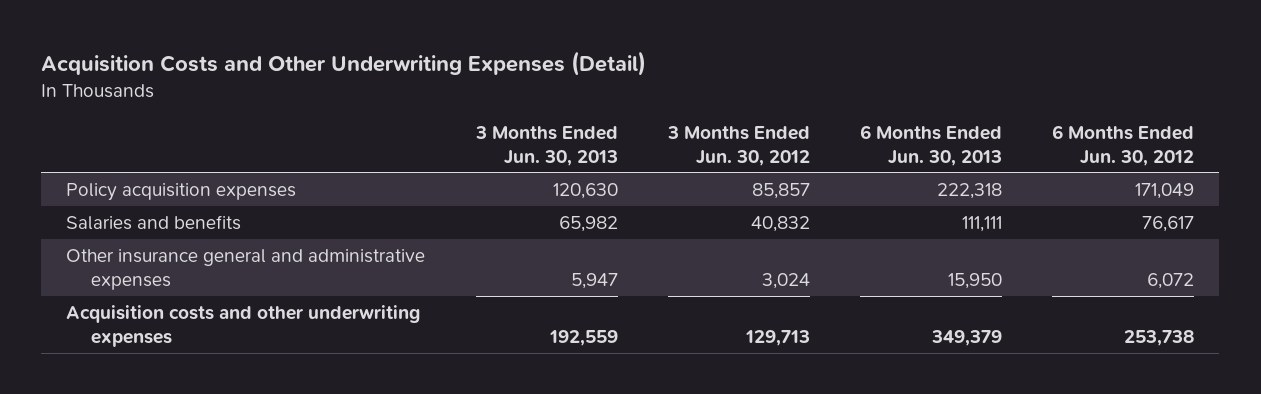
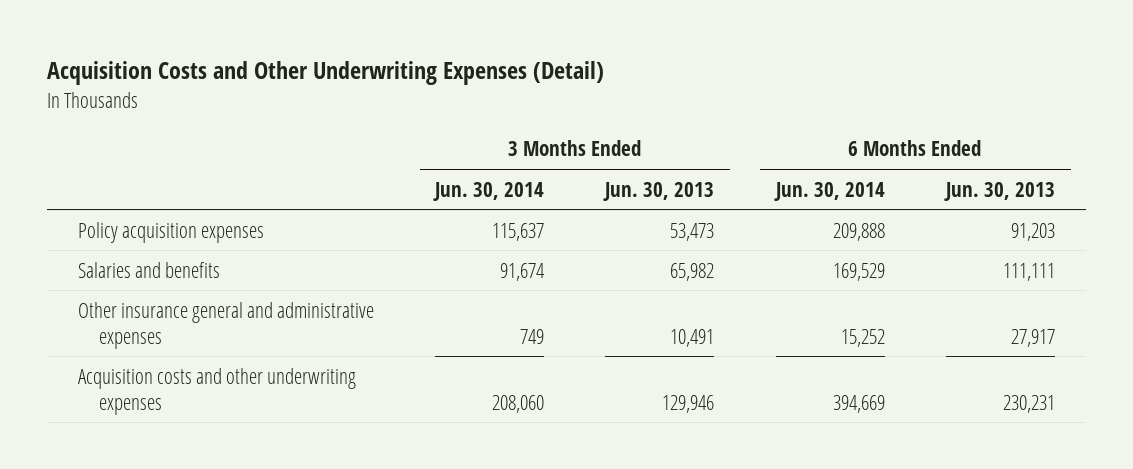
[666,125,810,166] 3 Months Ended Jun. 30, 2012 -> none
[1052,124,1195,166] 6 Months Ended Jun. 30, 2012 -> none
none -> [432,181,544,201] Jun. 30, 2014
none -> [773,181,885,201] Jun. 30, 2014
[552,182,618,199] 120,630 -> [670,222,715,241] 53,473
[937,182,1003,199] 222,318 -> [1011,222,1056,241] 91,203
[570,272,618,289] 5,947 -> [670,328,715,347] 10,491
[948,272,1003,289] 15,950 -> [1011,328,1056,347] 27,917
[548,329,618,346] 192,559 -> [662,394,715,413] 129,946
[931,329,1003,346] 349,379 -> [1003,394,1056,413] 230,231

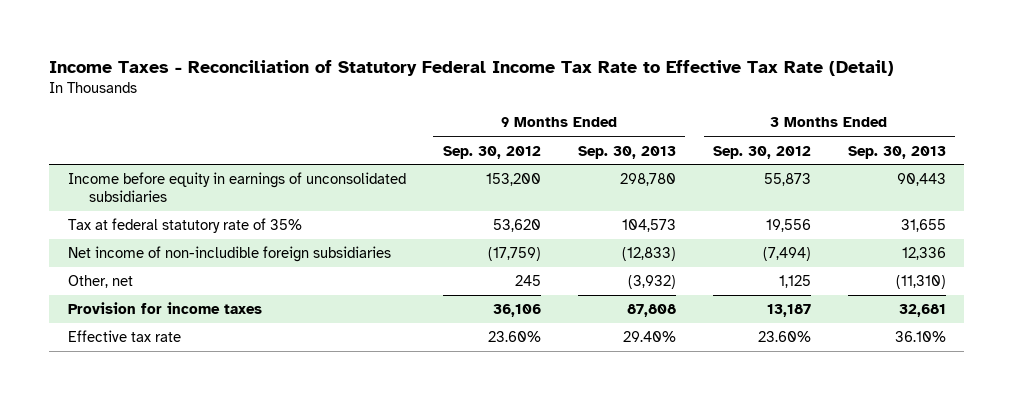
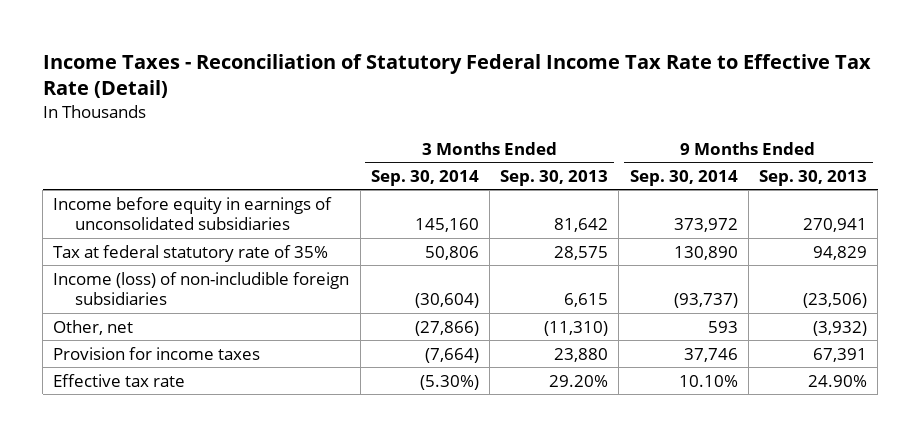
[442,145,541,159] Sep. 30, 2012 -> none
[712,145,811,159] Sep. 30, 2012 -> none
none -> [370,169,479,186] Sep. 30, 2014
none -> [629,169,738,186] Sep. 30, 2014
[619,173,676,187] 298,780 -> [803,218,868,233] 270,941
[896,173,946,187] 90,443 -> [554,218,609,233] 81,642
[621,219,676,233] 104,573 -> [813,245,868,260] 94,829
[900,219,946,233] 31,655 -> [554,245,609,260] 28,575
[67,246,391,263] Net income of non-includible foreign subsidiaries -> [53,271,350,306] Income (loss) of non-includible foreign subsidiaries
[621,247,676,262] (12,833) -> [803,293,868,309] (23,506)
[901,247,946,261] 12,336 -> [564,293,609,308] 6,615
[626,304,676,318] 87,808 -> [813,347,868,362] 67,391
[898,304,946,318] 32,681 -> [554,347,609,362] 23,880
[622,331,676,343] 29.40% -> [808,374,868,387] 24.90%
[894,331,946,343] 36.10% -> [549,374,609,387] 29.20%

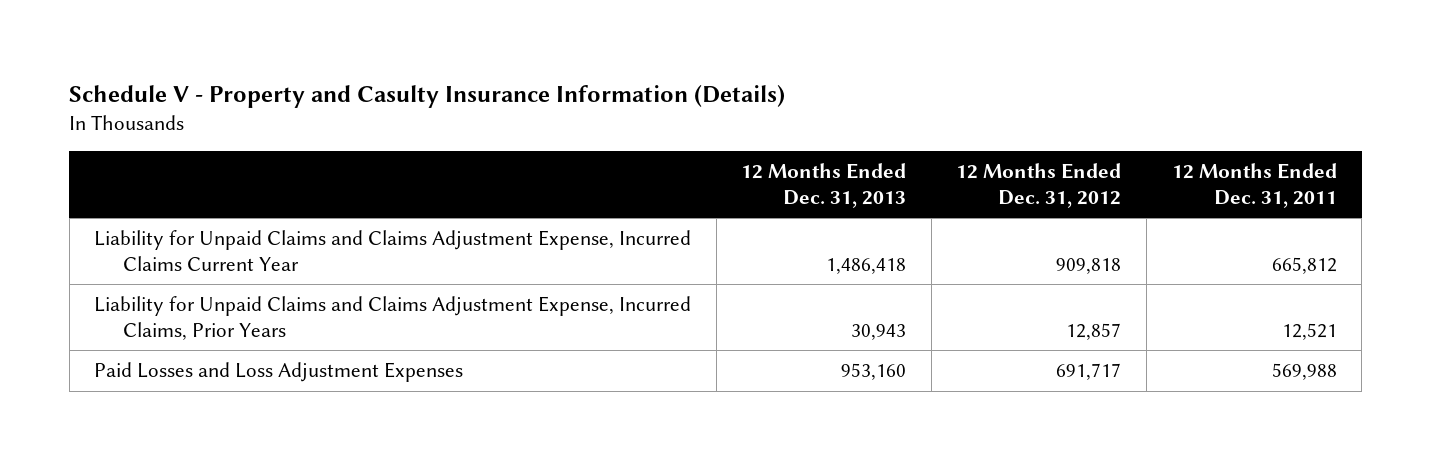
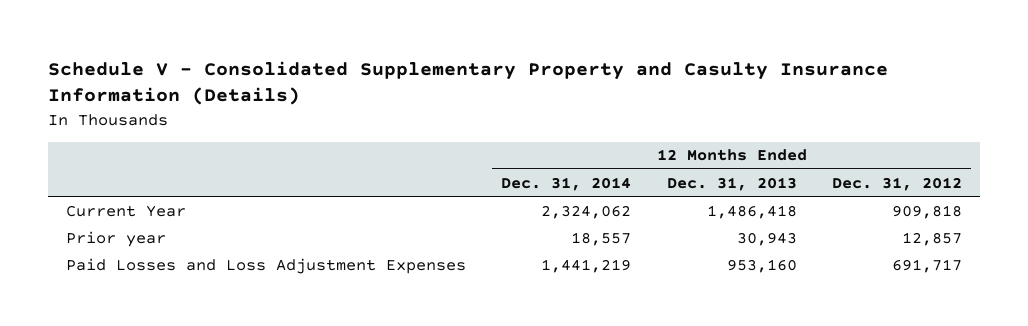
[69,84,786,108] Schedule V - Property and Casulty Insurance Information (Details) -> [47,60,888,106] Schedule V - Consolidated Supplementary Property and Casulty Insurance Information (Details)
[1171,163,1337,208] 12 Months Ended Dec. 31, 2011 -> none
none -> [501,176,632,191] Dec. 31, 2014
[94,230,692,271] Liability for Unpaid Claims and Claims Adjustment Expense, Incurred Claims Current Year -> [65,204,186,217] Current Year
[94,296,692,340] Liability for Unpaid Claims and Claims Adjustment Expense, Incurred Claims, Prior Years -> [65,230,166,247] Prior year

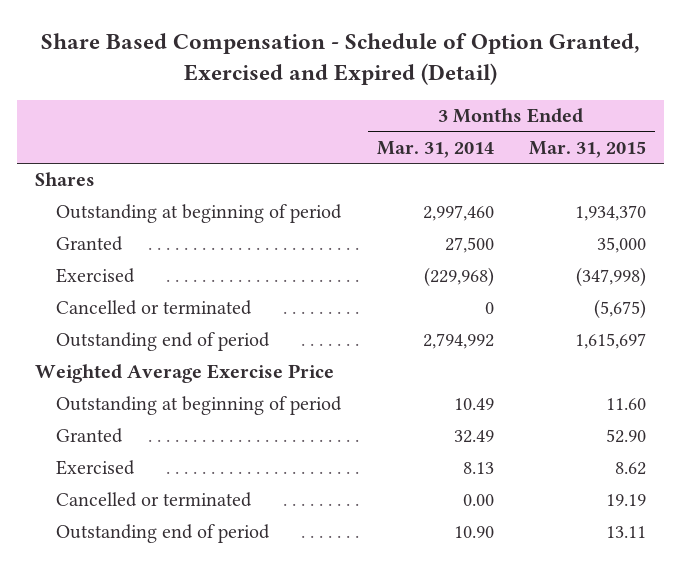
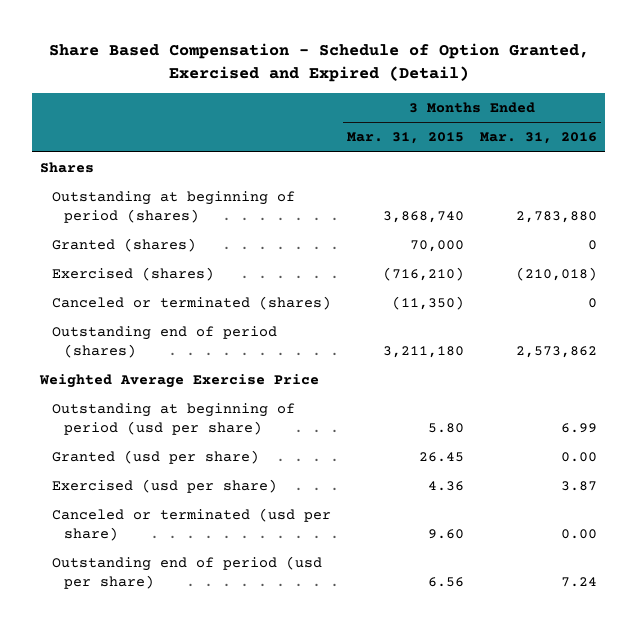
[376,140,494,158] Mar. 31, 2014 -> none
none -> [480,132,598,145] Mar. 31, 2016
[55,204,342,224] Outstanding at beginning of period -> [51,191,295,223] Outstanding at beginning of period (shares)
[575,205,647,222] 1,934,370 -> [383,210,465,223] 3,868,740
[55,236,123,252] Granted -> [51,238,196,253] Granted (shares)
[597,237,647,254] 35,000 -> [410,240,465,253] 70,000
[55,268,135,284] Exercised -> [51,267,214,282] Exercised (shares)
[576,267,647,288] (347,998) -> [383,267,465,282] (716,210)
[55,300,252,316] Cancelled or terminated -> [51,296,331,311] Canceled or terminated (shares)
[594,299,647,320] (5,675) -> [392,296,465,311] (11,350)
[55,332,270,352] Outstanding end of period -> [51,326,277,358] Outstanding end of period (shares)
[575,333,647,350] 1,615,697 -> [383,345,465,358] 3,211,180
[55,396,342,416] Outstanding at beginning of period -> [51,403,295,435] Outstanding at beginning of period (usd per share)
[606,398,647,411] 11.60 -> [428,422,465,433] 5.80
[55,428,123,444] Granted -> [51,450,259,465] Granted (usd per share)
[606,429,647,444] 52.90 -> [419,452,465,463] 26.45
[55,460,135,476] Exercised -> [51,479,277,494] Exercised (usd per share)
[615,462,647,476] 8.62 -> [428,481,465,492] 4.36
[55,492,252,508] Cancelled or terminated -> [51,508,331,541] Canceled or terminated (usd per share)
[606,494,647,507] 19.19 -> [428,528,465,539] 9.60
[55,524,270,544] Outstanding end of period -> [51,556,322,589] Outstanding end of period (usd per share)
[606,526,647,539] 13.11 -> [428,576,465,587] 6.56

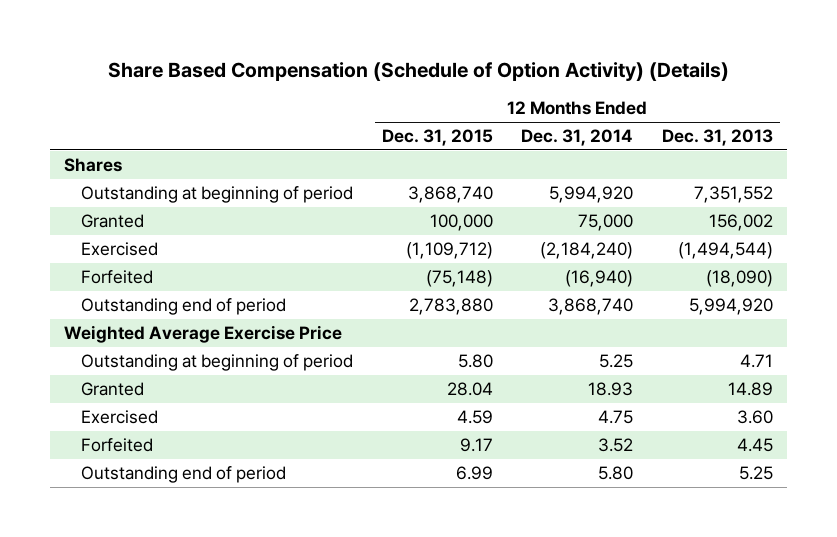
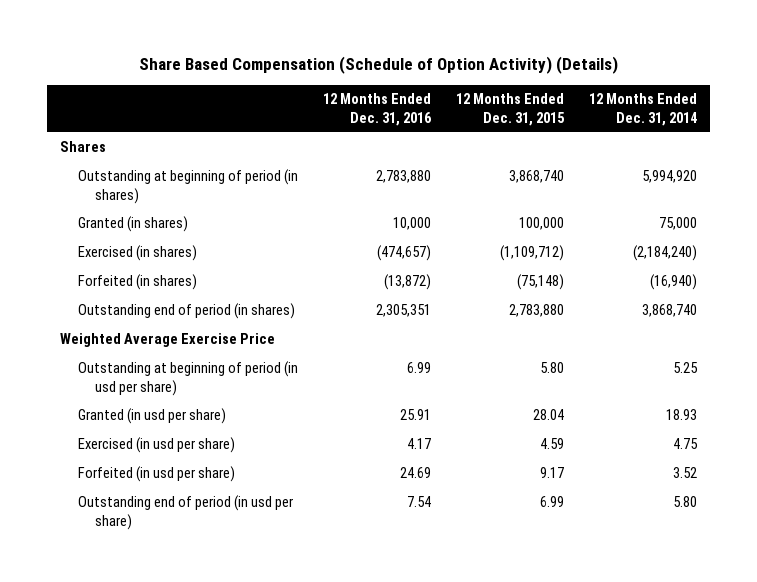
[661,129,773,147] Dec. 31, 2013 -> none
none -> [322,93,432,126] 12 Months Ended Dec. 31, 2016
[81,185,354,203] Outstanding at beginning of period -> [77,169,298,205] Outstanding at beginning of period (in shares)
[81,213,145,228] Granted -> [77,216,188,233] Granted (in shares)
[81,241,159,256] Exercised -> [77,245,197,262] Exercised (in shares)
[81,269,154,284] Forfeited -> [77,274,197,291] Forfeited (in shares)
[81,297,287,315] Outstanding end of period -> [77,303,295,320] Outstanding end of period (in shares)
[81,353,354,371] Outstanding at beginning of period -> [77,361,298,397] Outstanding at beginning of period (in usd per share)
[81,381,145,396] Granted -> [77,408,226,425] Granted (in usd per share)
[81,409,159,424] Exercised -> [77,437,235,454] Exercised (in usd per share)
[81,437,154,452] Forfeited -> [77,466,235,483] Forfeited (in usd per share)
[81,465,287,483] Outstanding end of period -> [77,495,293,531] Outstanding end of period (in usd per share)

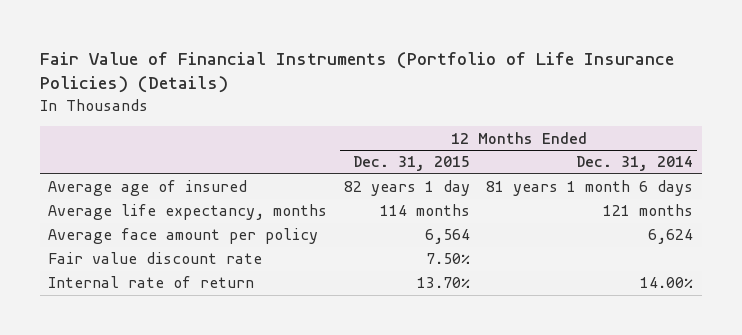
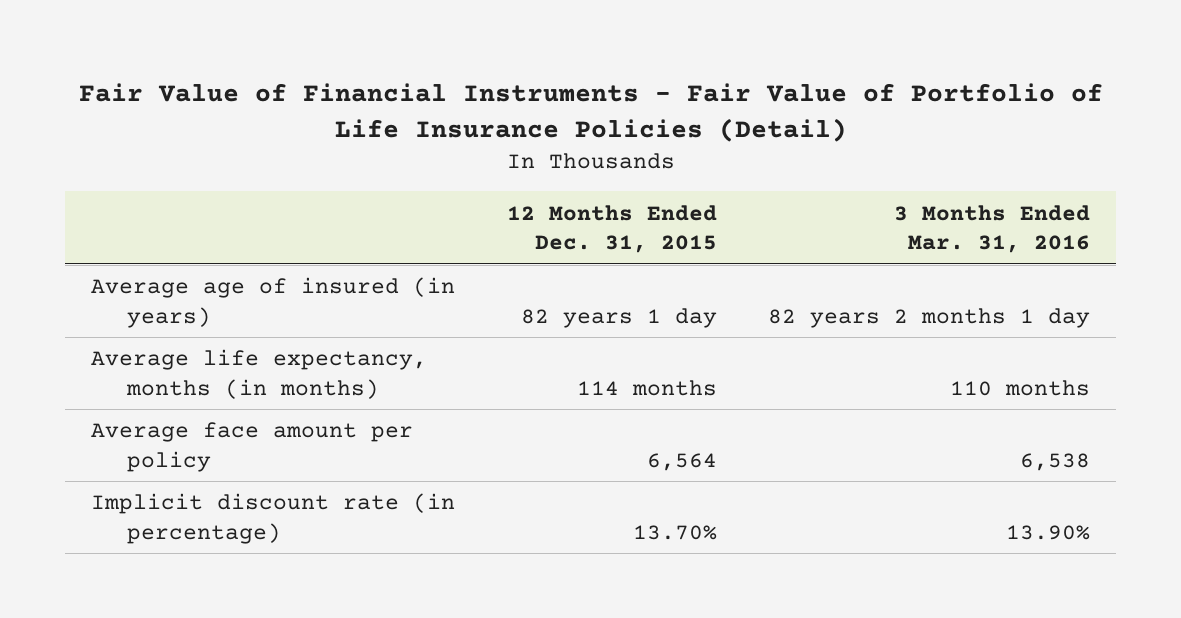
[39,51,674,94] Fair Value of Financial Instruments (Portfolio of Life Insurance Policies) (Details) -> [78,82,1103,142] Fair Value of Financial Instruments - Fair Value of Portfolio of Life Insurance Policies (Detail)
[576,156,694,172] Dec. 31, 2014 -> none
none -> [894,204,1091,254] 3 Months Ended Mar. 31, 2016
[48,180,248,197] Average age of insured -> [90,277,455,328] Average age of insured (in years)
[48,204,328,221] Average life expectancy, months -> [90,349,427,399] Average life expectancy, months (in months)
[48,252,263,265] Fair value discount rate -> none
[48,276,255,289] Internal rate of return -> [90,493,455,544] Implicit discount rate (in percentage)

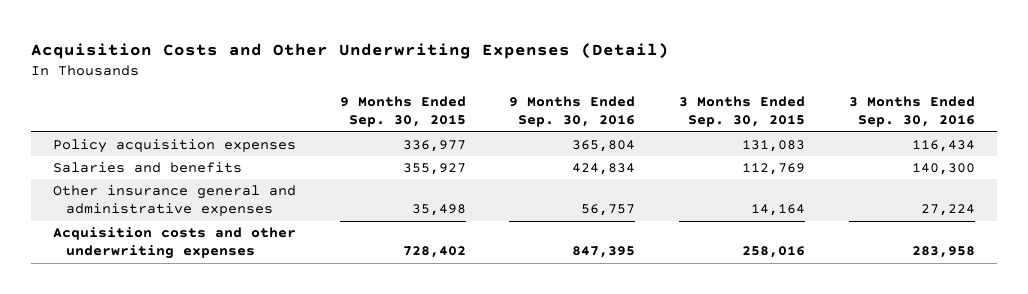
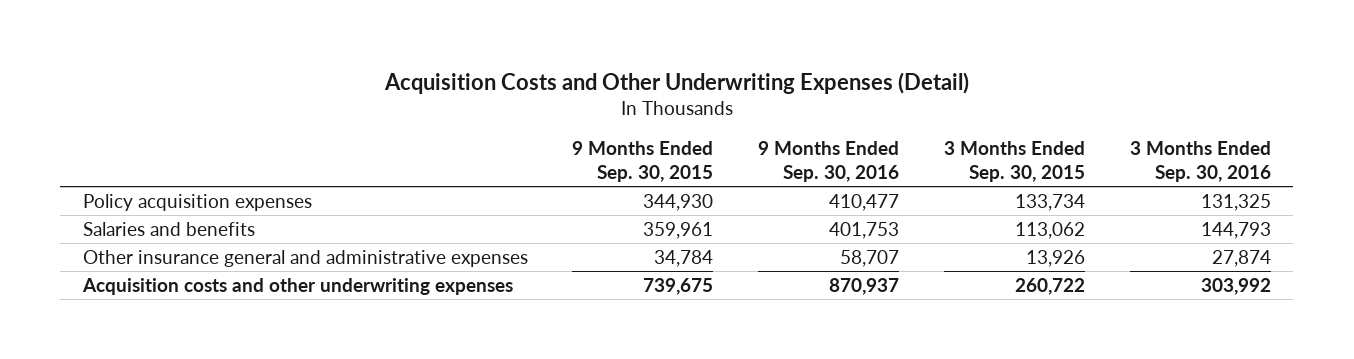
[402,139,466,152] 336,977 -> [643,194,714,212] 344,930
[572,139,636,152] 365,804 -> [829,194,900,212] 410,477
[742,139,806,152] 131,083 -> [1015,194,1086,212] 133,734
[911,139,975,152] 116,434 -> [1200,194,1271,212] 131,325
[402,162,466,175] 355,927 -> [643,222,714,240] 359,961
[572,162,636,175] 424,834 -> [829,222,900,240] 401,753
[742,162,806,175] 112,769 -> [1015,222,1086,240] 113,062
[911,162,975,175] 140,300 -> [1200,222,1271,240] 144,793
[411,204,466,217] 35,498 -> [654,250,714,268] 34,784
[581,204,636,217] 56,757 -> [840,250,900,268] 58,707
[751,204,806,217] 14,164 -> [1026,250,1086,268] 13,926
[920,204,975,217] 27,224 -> [1211,250,1271,268] 27,874
[402,246,466,259] 728,402 -> [643,278,714,296] 739,675
[572,246,636,259] 847,395 -> [829,278,900,296] 870,937
[742,246,806,259] 258,016 -> [1015,278,1086,296] 260,722
[911,246,975,259] 283,958 -> [1200,278,1271,296] 303,992

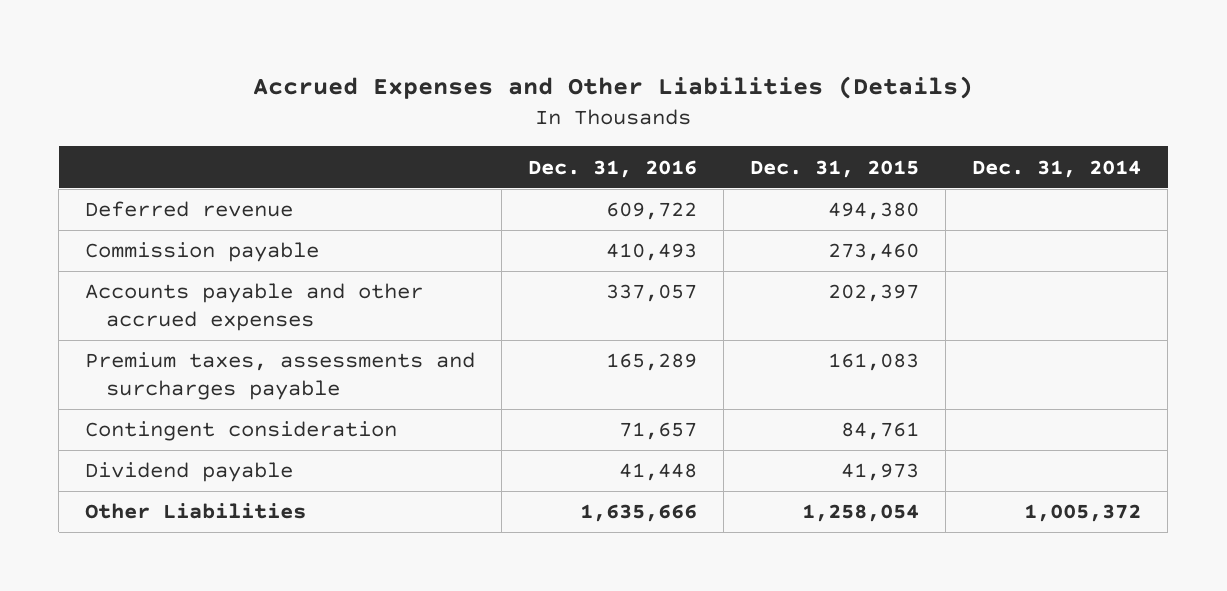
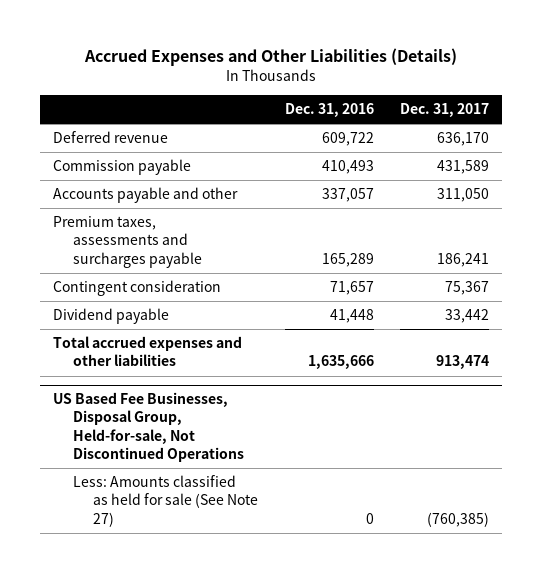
[750,159,920,178] Dec. 31, 2015 -> none
[972,159,1142,178] Dec. 31, 2014 -> none
none -> [400,102,490,117] Dec. 31, 2017
[85,283,424,331] Accounts payable and other accrued expenses -> [53,187,239,204] Accounts payable and other
[85,503,307,520] Other Liabilities -> [53,336,243,367] Total accrued expenses and other liabilities
none -> [53,392,245,462] US Based Fee Businesses, Disposal Group, Held-for-sale, Not Discontinued Operations
none -> [73,475,259,527] Less: Amounts classified as held for sale (See Note 27)

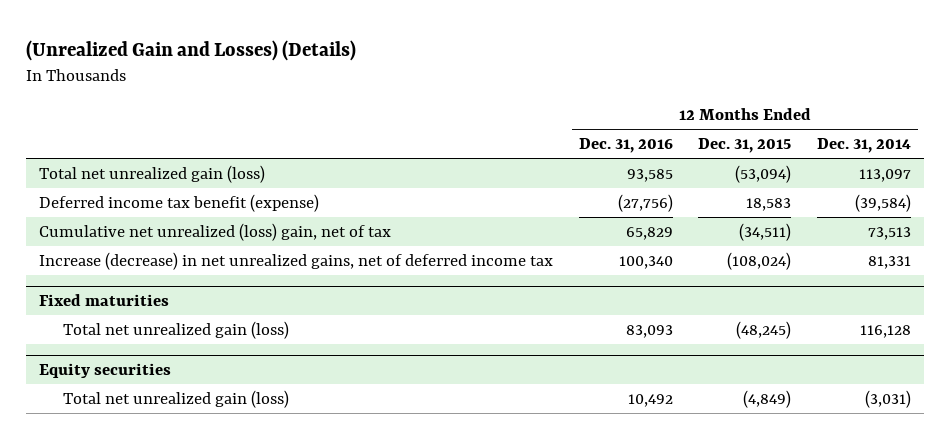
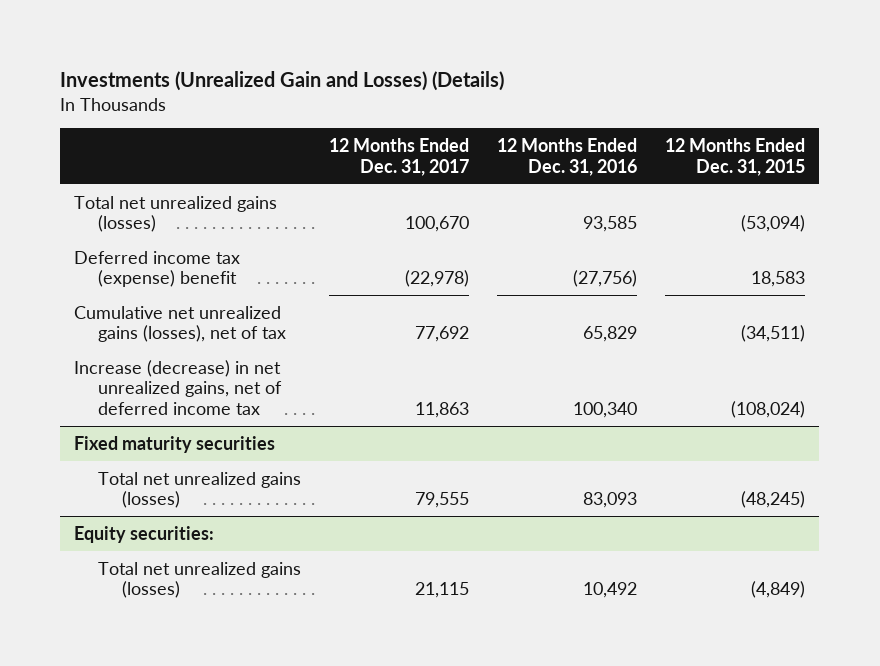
[26,39,357,61] (Unrealized Gain and Losses) (Details) -> [60,71,505,92] Investments (Unrealized Gain and Losses) (Details)
[817,137,912,153] Dec. 31, 2014 -> none
none -> [329,137,470,176] 12 Months Ended Dec. 31, 2017
[39,164,266,183] Total net unrealized gain (loss) -> [74,195,278,233] Total net unrealized gains (losses)
[39,193,320,212] Deferred income tax benefit (expense) -> [74,250,241,288] Deferred income tax (expense) benefit
[39,222,392,241] Cumulative net unrealized (loss) gain, net of tax -> [74,305,286,343] Cumulative net unrealized gains (losses), net of tax
[39,293,170,306] Fixed maturities -> [74,435,276,453] Fixed maturity securities
[63,320,290,339] Total net unrealized gain (loss) -> [97,471,301,509] Total net unrealized gains (losses)
[39,362,172,378] Equity securities -> [74,525,215,543] Equity securities:
[63,389,290,408] Total net unrealized gain (loss) -> [97,561,301,599] Total net unrealized gains (losses)

